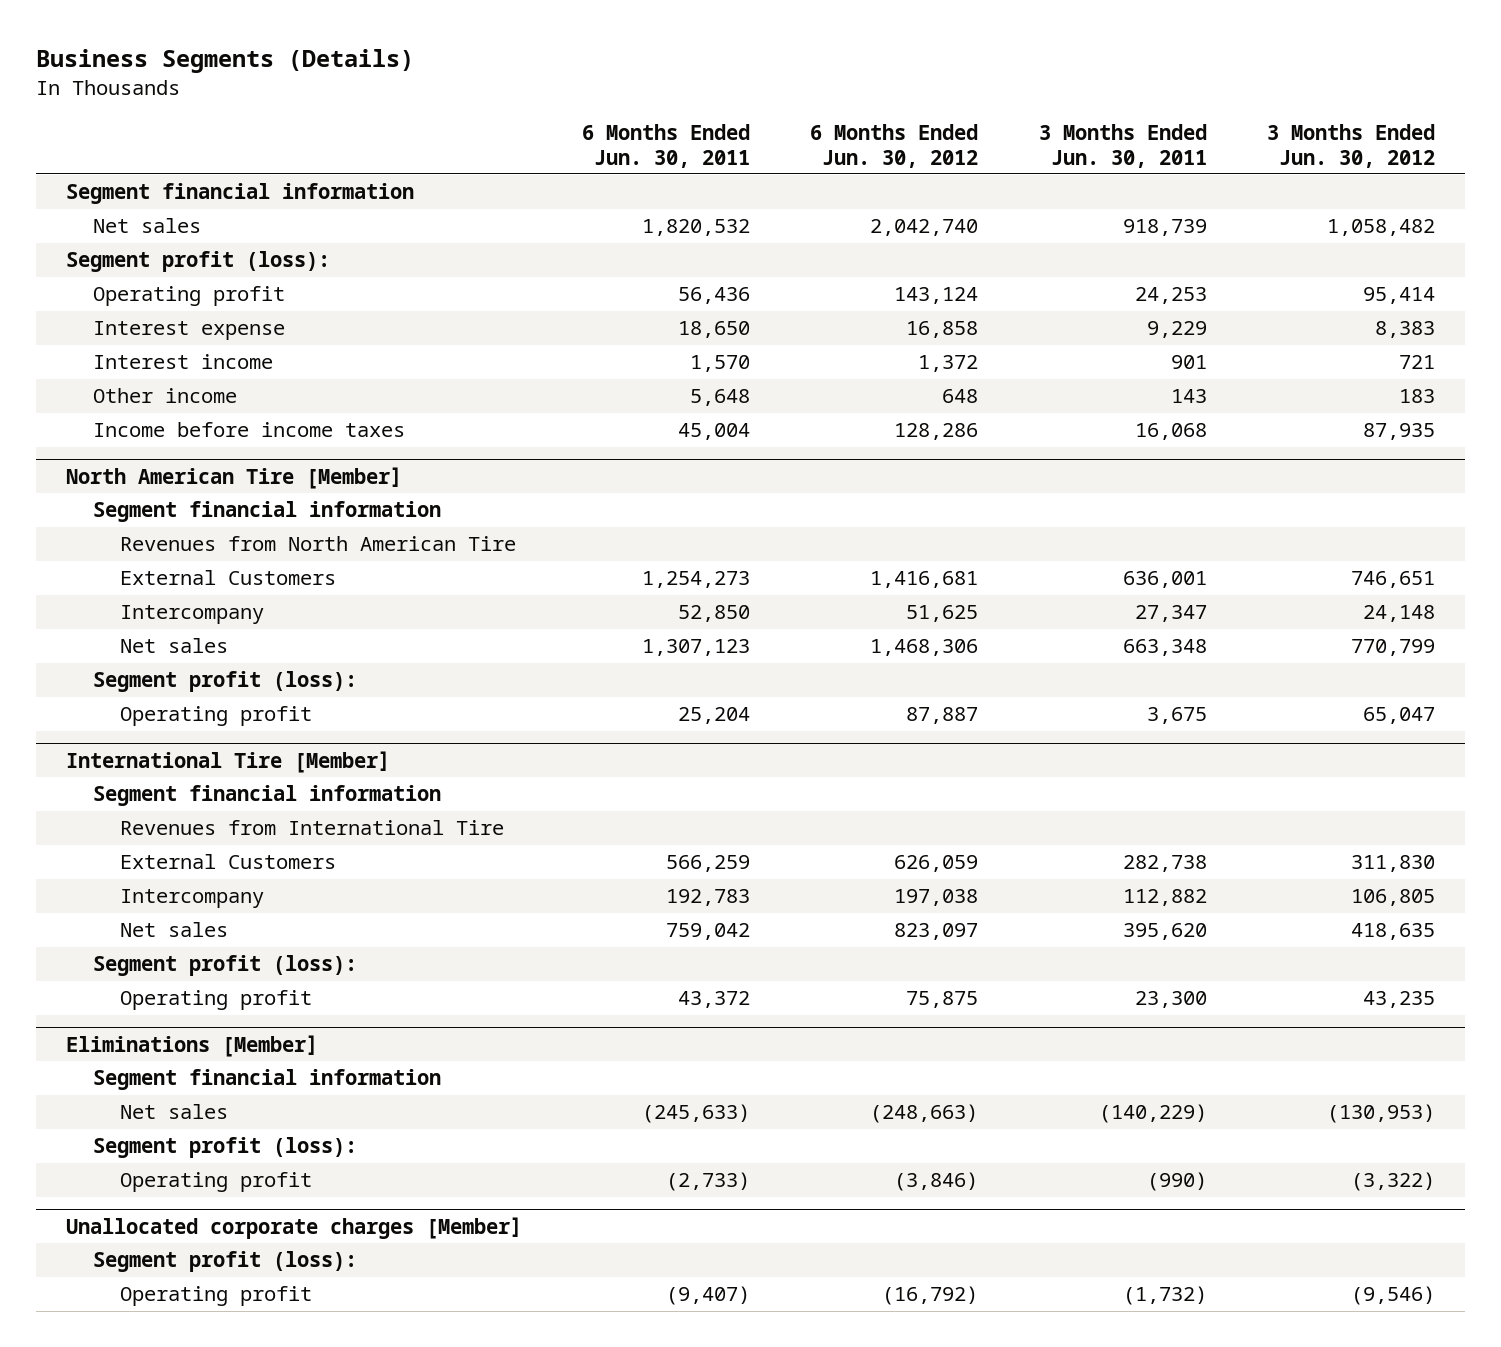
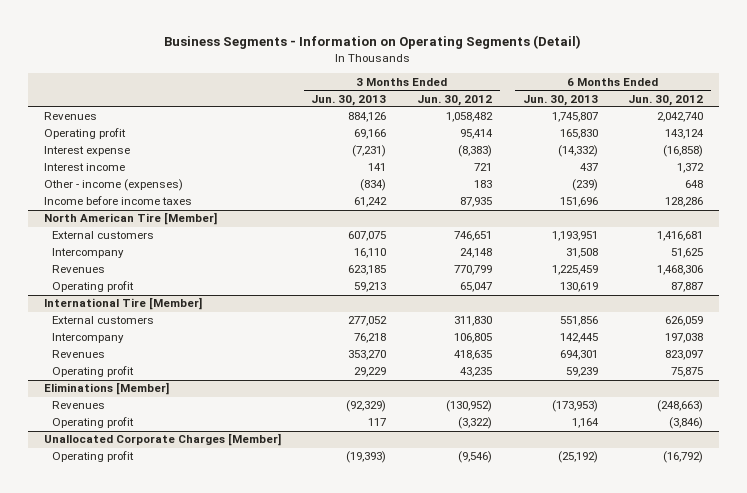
[35,49,414,74] Business Segments (Details) -> [164,35,582,50] Business Segments - Information on Operating Segments (Detail)
[581,123,750,168] 6 Months Ended Jun. 30, 2011 -> none
[1038,123,1207,168] 3 Months Ended Jun. 30, 2011 -> none
none -> [311,94,387,106] Jun. 30, 2013
none -> [522,94,598,106] Jun. 30, 2013
[65,183,414,205] Segment financial information -> none
[65,251,330,273] Segment profit (loss): -> none
[92,218,201,234] Net sales -> [43,112,97,121] Revenues
[906,321,979,339] 16,858 -> [663,145,704,158] (16,858)
[1374,321,1435,339] 8,383 -> [457,145,492,158] (8,383)
[92,388,237,404] Other income -> [43,179,183,192] Other - income (expenses)
[92,501,441,523] Segment financial information -> none
[119,536,516,552] Revenues from North American Tire -> none
[119,570,336,586] External Customers -> [52,231,155,240] External customers
[92,671,357,693] Segment profit (loss): -> none
[119,638,228,654] Net sales -> [52,265,106,274] Revenues
[92,785,441,807] Segment financial information -> none
[119,820,504,836] Revenues from International Tire -> none
[119,854,336,870] External Customers -> [52,316,155,325] External customers
[92,955,357,977] Segment profit (loss): -> none
[119,922,228,938] Net sales -> [52,350,106,359] Revenues
[92,1069,441,1091] Segment financial information -> none
[119,1104,228,1120] Net sales -> none
[92,1137,357,1159] Segment profit (loss): -> none
none -> [52,401,106,410] Revenues
[92,1251,357,1273] Segment profit (loss): -> none
[65,1216,522,1239] Unallocated corporate charges [Member] -> [43,433,281,447] Unallocated Corporate Charges [Member]

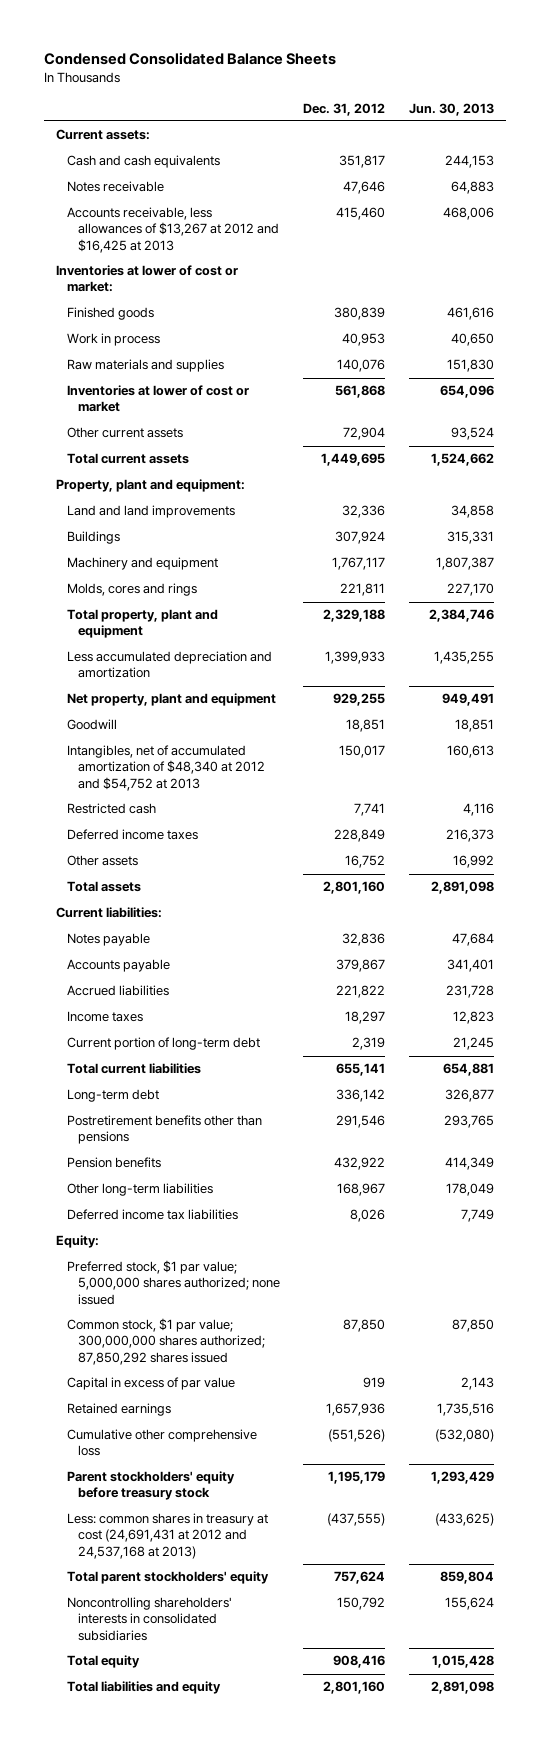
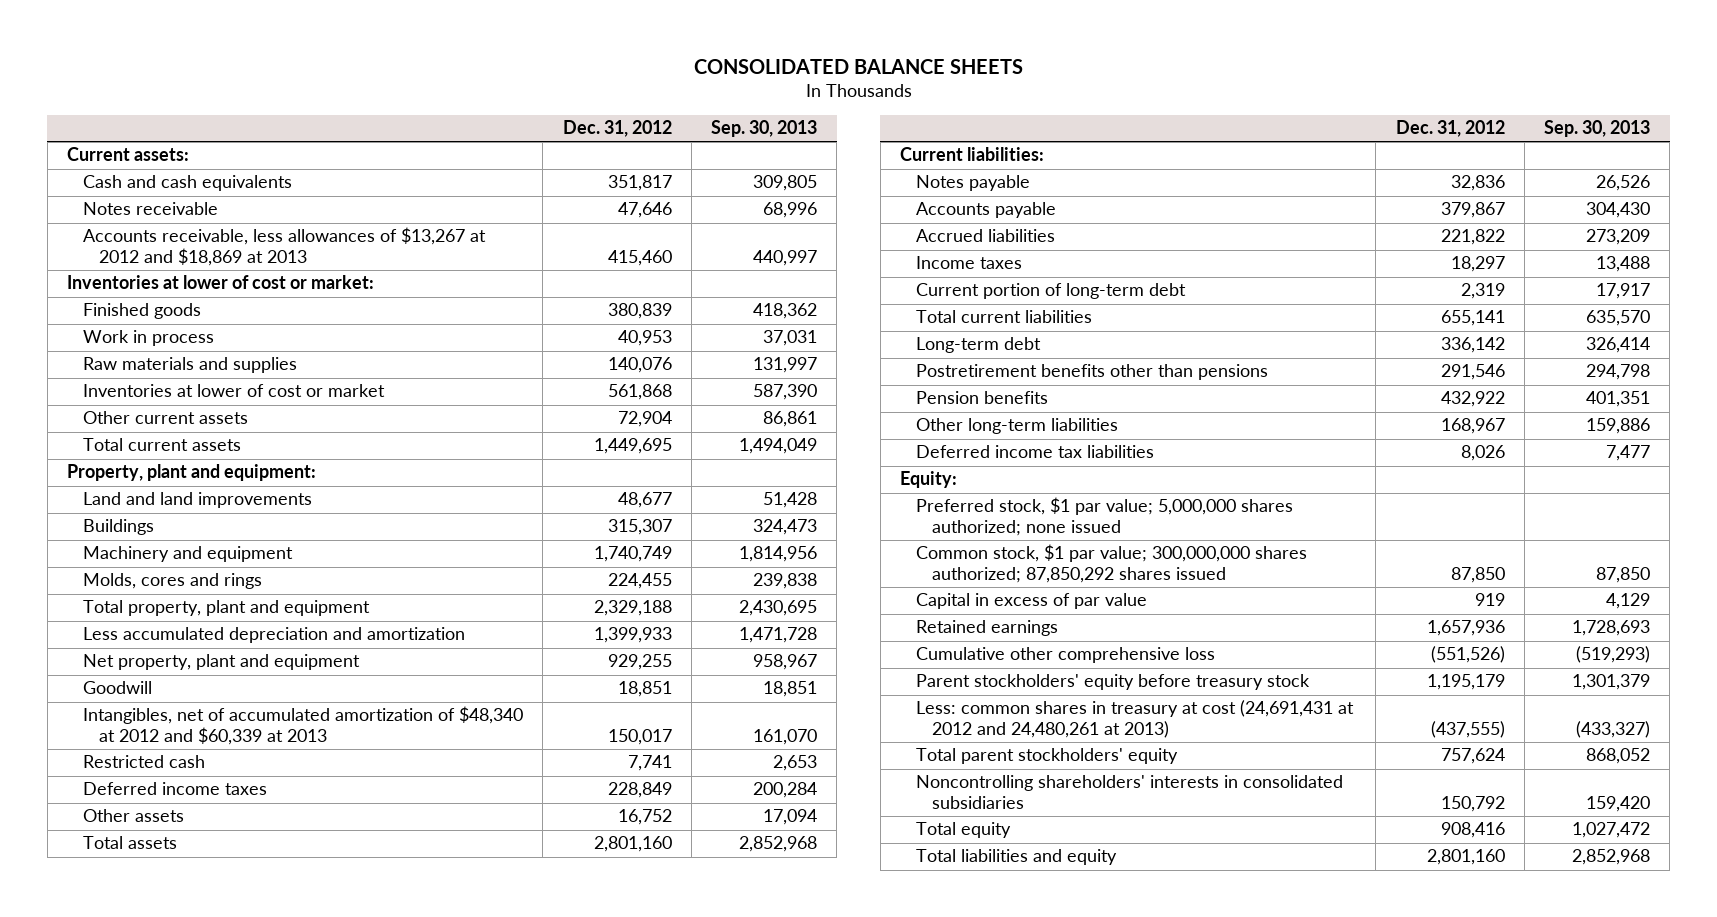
[44,52,337,66] Condensed Consolidated Balance Sheets -> [693,59,1023,75] CONSOLIDATED BALANCE SHEETS
[408,102,494,116] Jun. 30, 2013 -> none
none -> [711,120,818,138] Sep. 30, 2013
[66,207,280,253] Accounts receivable, less allowances of $13,267 at 2012 and $16,425 at 2013 -> [83,227,487,266] Accounts receivable, less allowances of $13,267 at 2012 and $18,869 at 2013
[342,505,386,519] 32,336 -> [617,492,672,509] 48,677
[335,531,386,545] 307,924 -> [607,519,672,536] 315,307
[332,557,386,571] 1,767,117 -> [593,546,672,563] 1,740,749
[340,583,386,597] 221,811 -> [607,573,672,590] 224,455
[66,745,266,791] Intangibles, net of accumulated amortization of $48,340 at 2012 and $54,752 at 2013 -> [83,706,524,745] Intangibles, net of accumulated amortization of $48,340 at 2012 and $60,339 at 2013
[66,1513,268,1559] Less: common shares in treasury at cost (24,691,431 at 2012 and 24,537,168 at 2013) -> [916,700,1355,738] Less: common shares in treasury at cost (24,691,431 at 2012 and 24,480,261 at 2013)

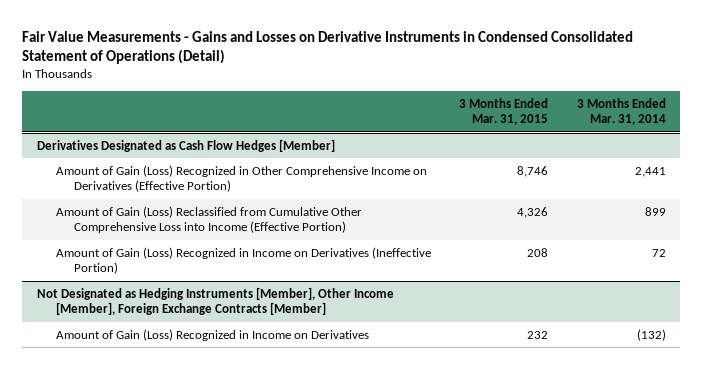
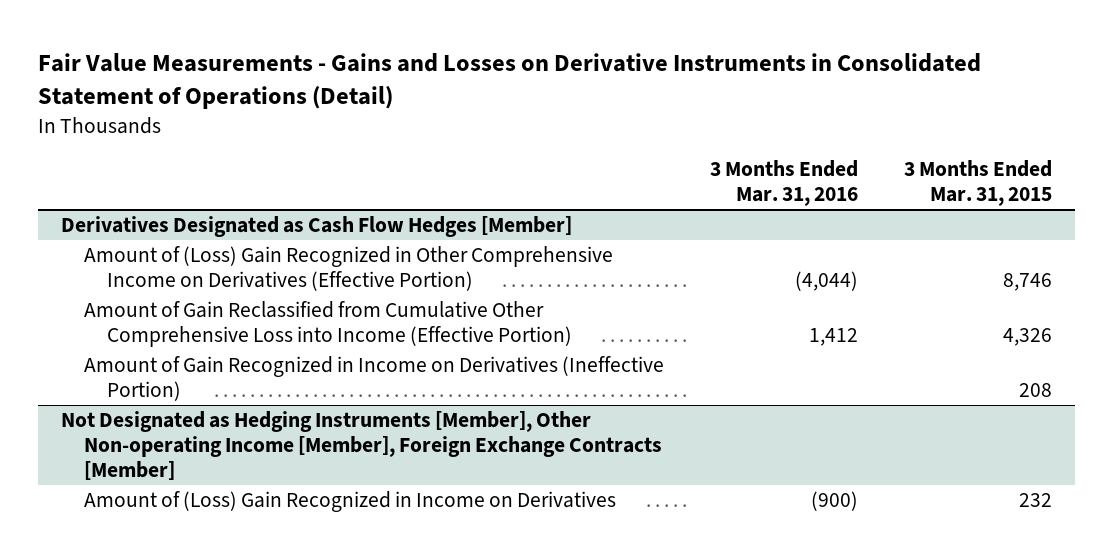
[22,30,634,65] Fair Value Measurements - Gains and Losses on Derivative Instruments in Condensed Consolidated Statement of Operations (Detail) -> [37,52,981,109] Fair Value Measurements - Gains and Losses on Derivative Instruments in Consolidated Statement of Operations (Detail)
[576,97,666,126] 3 Months Ended Mar. 31, 2014 -> none
none -> [709,160,858,207] 3 Months Ended Mar. 31, 2016
[55,164,427,193] Amount of Gain (Loss) Recognized in Other Comprehensive Income on Derivatives (Effective Portion) -> [84,246,614,292] Amount of (Loss) Gain Recognized in Other Comprehensive Income on Derivatives (Effective Portion)
[55,205,362,234] Amount of Gain (Loss) Reclassified from Cumulative Other Comprehensive Loss into Income (Effective Portion) -> [84,301,573,348] Amount of Gain Reclassified from Cumulative Other Comprehensive Loss into Income (Effective Portion)
[55,246,431,275] Amount of Gain (Loss) Recognized in Income on Derivatives (Ineffective Portion) -> [84,356,665,402] Amount of Gain Recognized in Income on Derivatives (Ineffective Portion)
[36,286,394,316] Not Designated as Hedging Instruments [Member], Other Income [Member], Foreign Exchange Contracts [Member] -> [60,411,663,480] Not Designated as Hedging Instruments [Member], Other Non-operating Income [Member], Foreign Exchange Contracts [Member]
[55,328,369,341] Amount of Gain (Loss) Recognized in Income on Derivatives -> [84,491,617,513] Amount of (Loss) Gain Recognized in Income on Derivatives

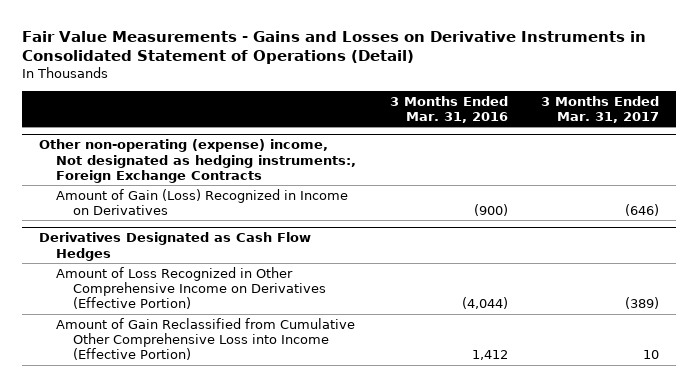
[903,160,1052,207] 3 Months Ended Mar. 31, 2015 -> none
none -> [541,95,660,123] 3 Months Ended Mar. 31, 2017
none -> [38,139,357,183] Other non-operating (expense) income, Not designated as hedging instruments:, Foreign Exchange Contracts
none -> [56,188,349,215] Amount of Gain (Loss) Recognized in Income on Derivatives
[60,216,572,238] Derivatives Designated as Cash Flow Hedges [Member] -> [38,232,311,261] Derivatives Designated as Cash Flow Hedges
[84,246,614,292] Amount of (Loss) Gain Recognized in Other Comprehensive Income on Derivatives (Effective Portion) -> [56,266,327,310] Amount of Loss Recognized in Other Comprehensive Income on Derivatives (Effective Portion)
[84,356,665,402] Amount of Gain Recognized in Income on Derivatives (Ineffective Portion) -> none
[60,411,663,480] Not Designated as Hedging Instruments [Member], Other Non-operating Income [Member], Foreign Exchange Contracts [Member] -> none
[84,491,617,513] Amount of (Loss) Gain Recognized in Income on Derivatives -> none

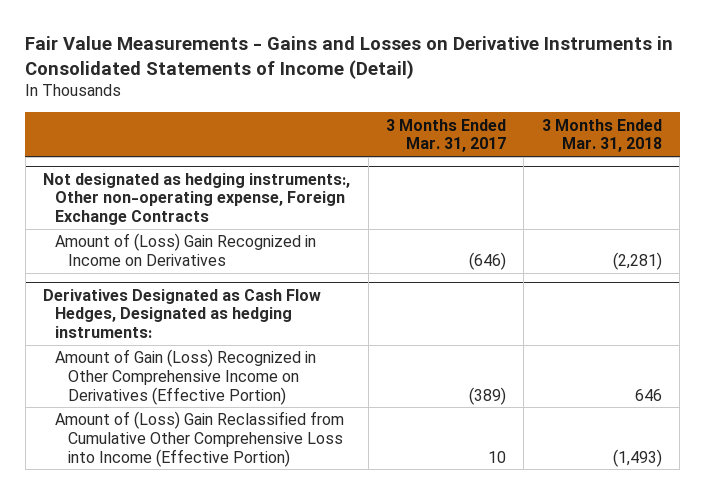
[22,30,647,65] Fair Value Measurements - Gains and Losses on Derivative Instruments in Consolidated Statement of Operations (Detail) -> [25,35,674,79] Fair Value Measurements - Gains and Losses on Derivative Instruments in Consolidated Statements of Income (Detail)
[389,95,508,123] 3 Months Ended Mar. 31, 2016 -> none
none -> [541,118,662,153] 3 Months Ended Mar. 31, 2018
[38,139,357,183] Other non-operating (expense) income, Not designated as hedging instruments:, Foreign Exchange Contracts -> [43,172,351,225] Not designated as hedging instruments:, Other non-operating expense, Foreign Exchange Contracts
[56,188,349,215] Amount of Gain (Loss) Recognized in Income on Derivatives -> [55,233,317,266] Amount of (Loss) Gain Recognized in Income on Derivatives
[38,232,311,261] Derivatives Designated as Cash Flow Hedges -> [43,288,322,338] Derivatives Designated as Cash Flow Hedges, Designated as hedging instruments:
[56,266,327,310] Amount of Loss Recognized in Other Comprehensive Income on Derivatives (Effective Portion) -> [55,349,317,405] Amount of Gain (Loss) Recognized in Other Comprehensive Income on Derivatives (Effective Portion)
[56,317,356,361] Amount of Gain Reclassified from Cumulative Other Comprehensive Loss into Income (Effective Portion) -> [55,411,345,467] Amount of (Loss) Gain Reclassified from Cumulative Other Comprehensive Loss into Income (Effective Portion)

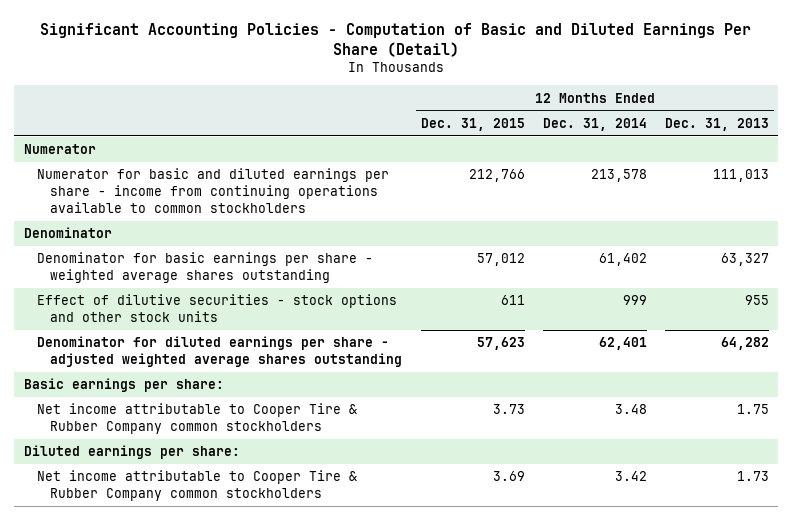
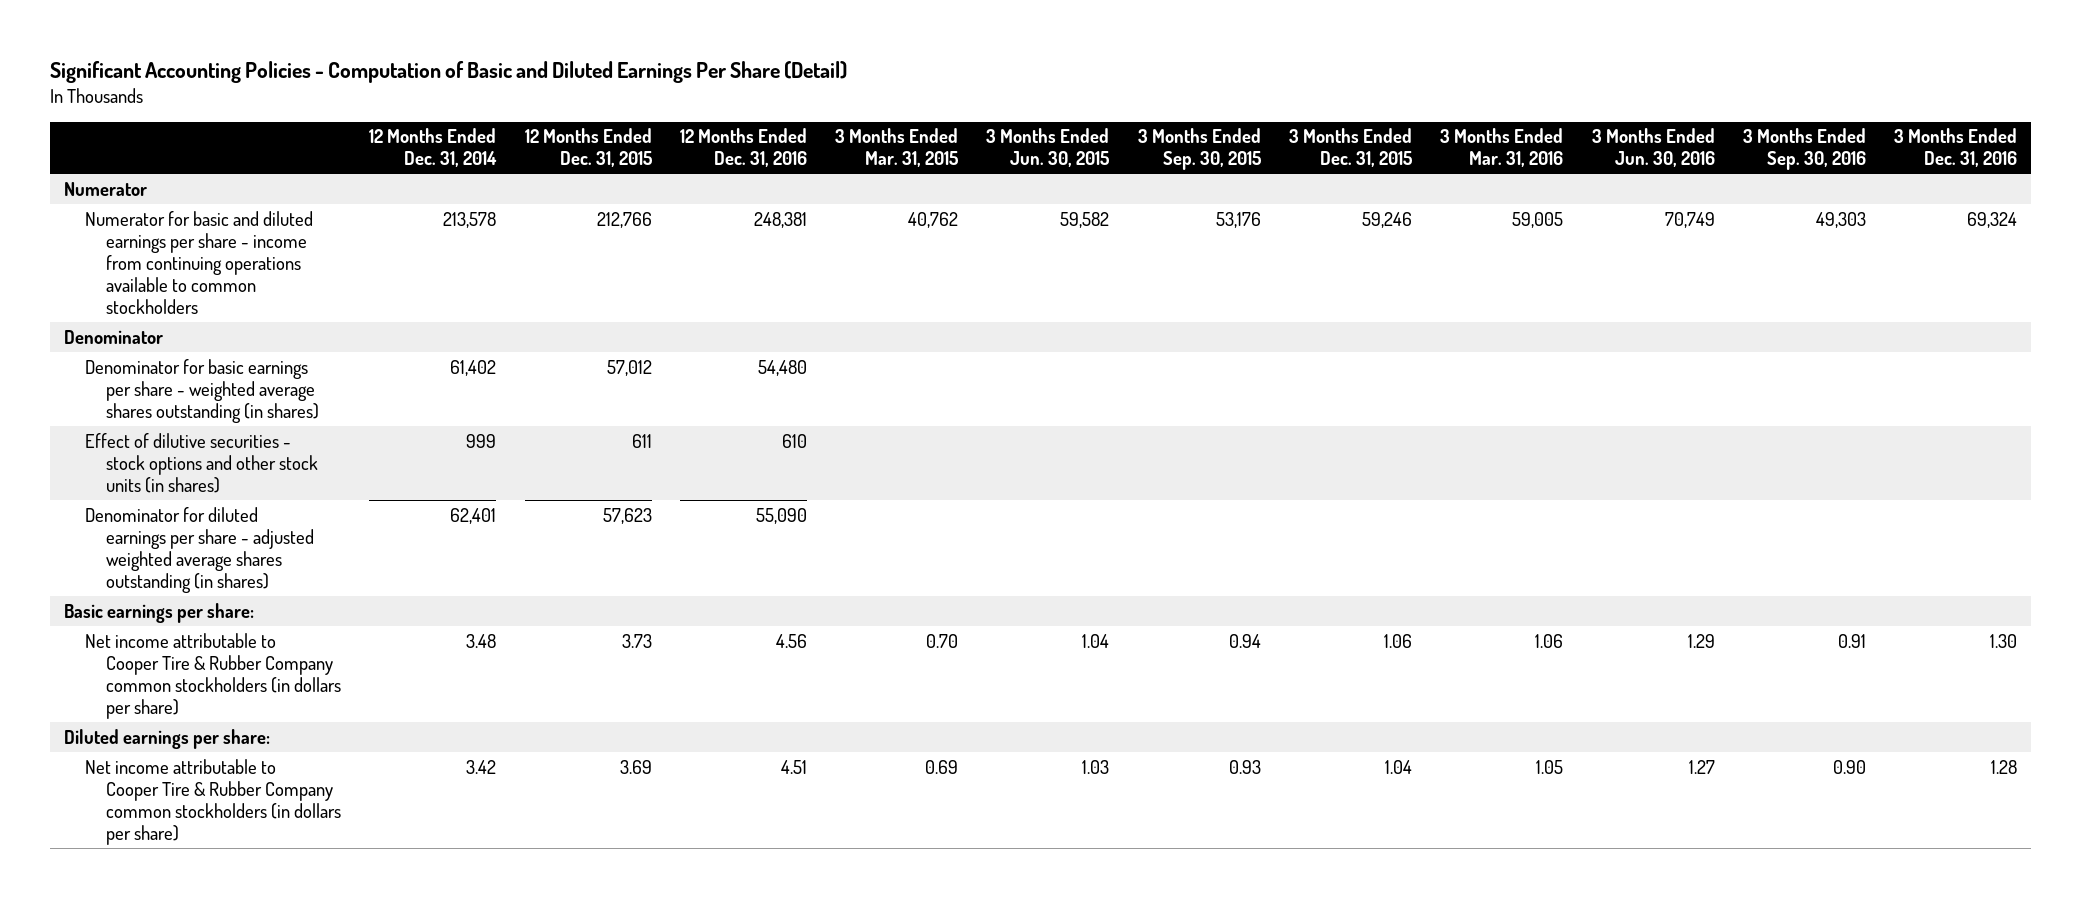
[665,117,770,131] Dec. 31, 2013 -> none
none -> [679,128,807,168] 12 Months Ended Dec. 31, 2016
none -> [835,128,959,168] 3 Months Ended Mar. 31, 2015
none -> [986,128,1110,168] 3 Months Ended Jun. 30, 2015
none -> [1137,128,1261,171] 3 Months Ended Sep. 30, 2015
none -> [1288,128,1412,168] 3 Months Ended Dec. 31, 2015
none -> [1440,128,1564,168] 3 Months Ended Mar. 31, 2016
none -> [1591,128,1715,168] 3 Months Ended Jun. 30, 2016
none -> [1742,128,1866,171] 3 Months Ended Sep. 30, 2016
none -> [1894,128,2018,168] 3 Months Ended Dec. 31, 2016
[36,252,373,284] Denominator for basic earnings per share - weighted average shares outstanding -> [84,358,319,423] Denominator for basic earnings per share - weighted average shares outstanding (in shares)
[36,294,397,323] Effect of dilutive securities - stock options and other stock units -> [84,432,318,493] Effect of dilutive securities - stock options and other stock units (in shares)
[36,336,403,368] Denominator for diluted earnings per share - adjusted weighted average shares outstanding -> [84,506,314,593] Denominator for diluted earnings per share - adjusted weighted average shares outstanding (in shares)
[36,403,357,435] Net income attributable to Cooper Tire & Rubber Company common stockholders -> [84,632,341,719] Net income attributable to Cooper Tire & Rubber Company common stockholders (in dollars per share)
[36,470,357,502] Net income attributable to Cooper Tire & Rubber Company common stockholders -> [84,758,341,845] Net income attributable to Cooper Tire & Rubber Company common stockholders (in dollars per share)

